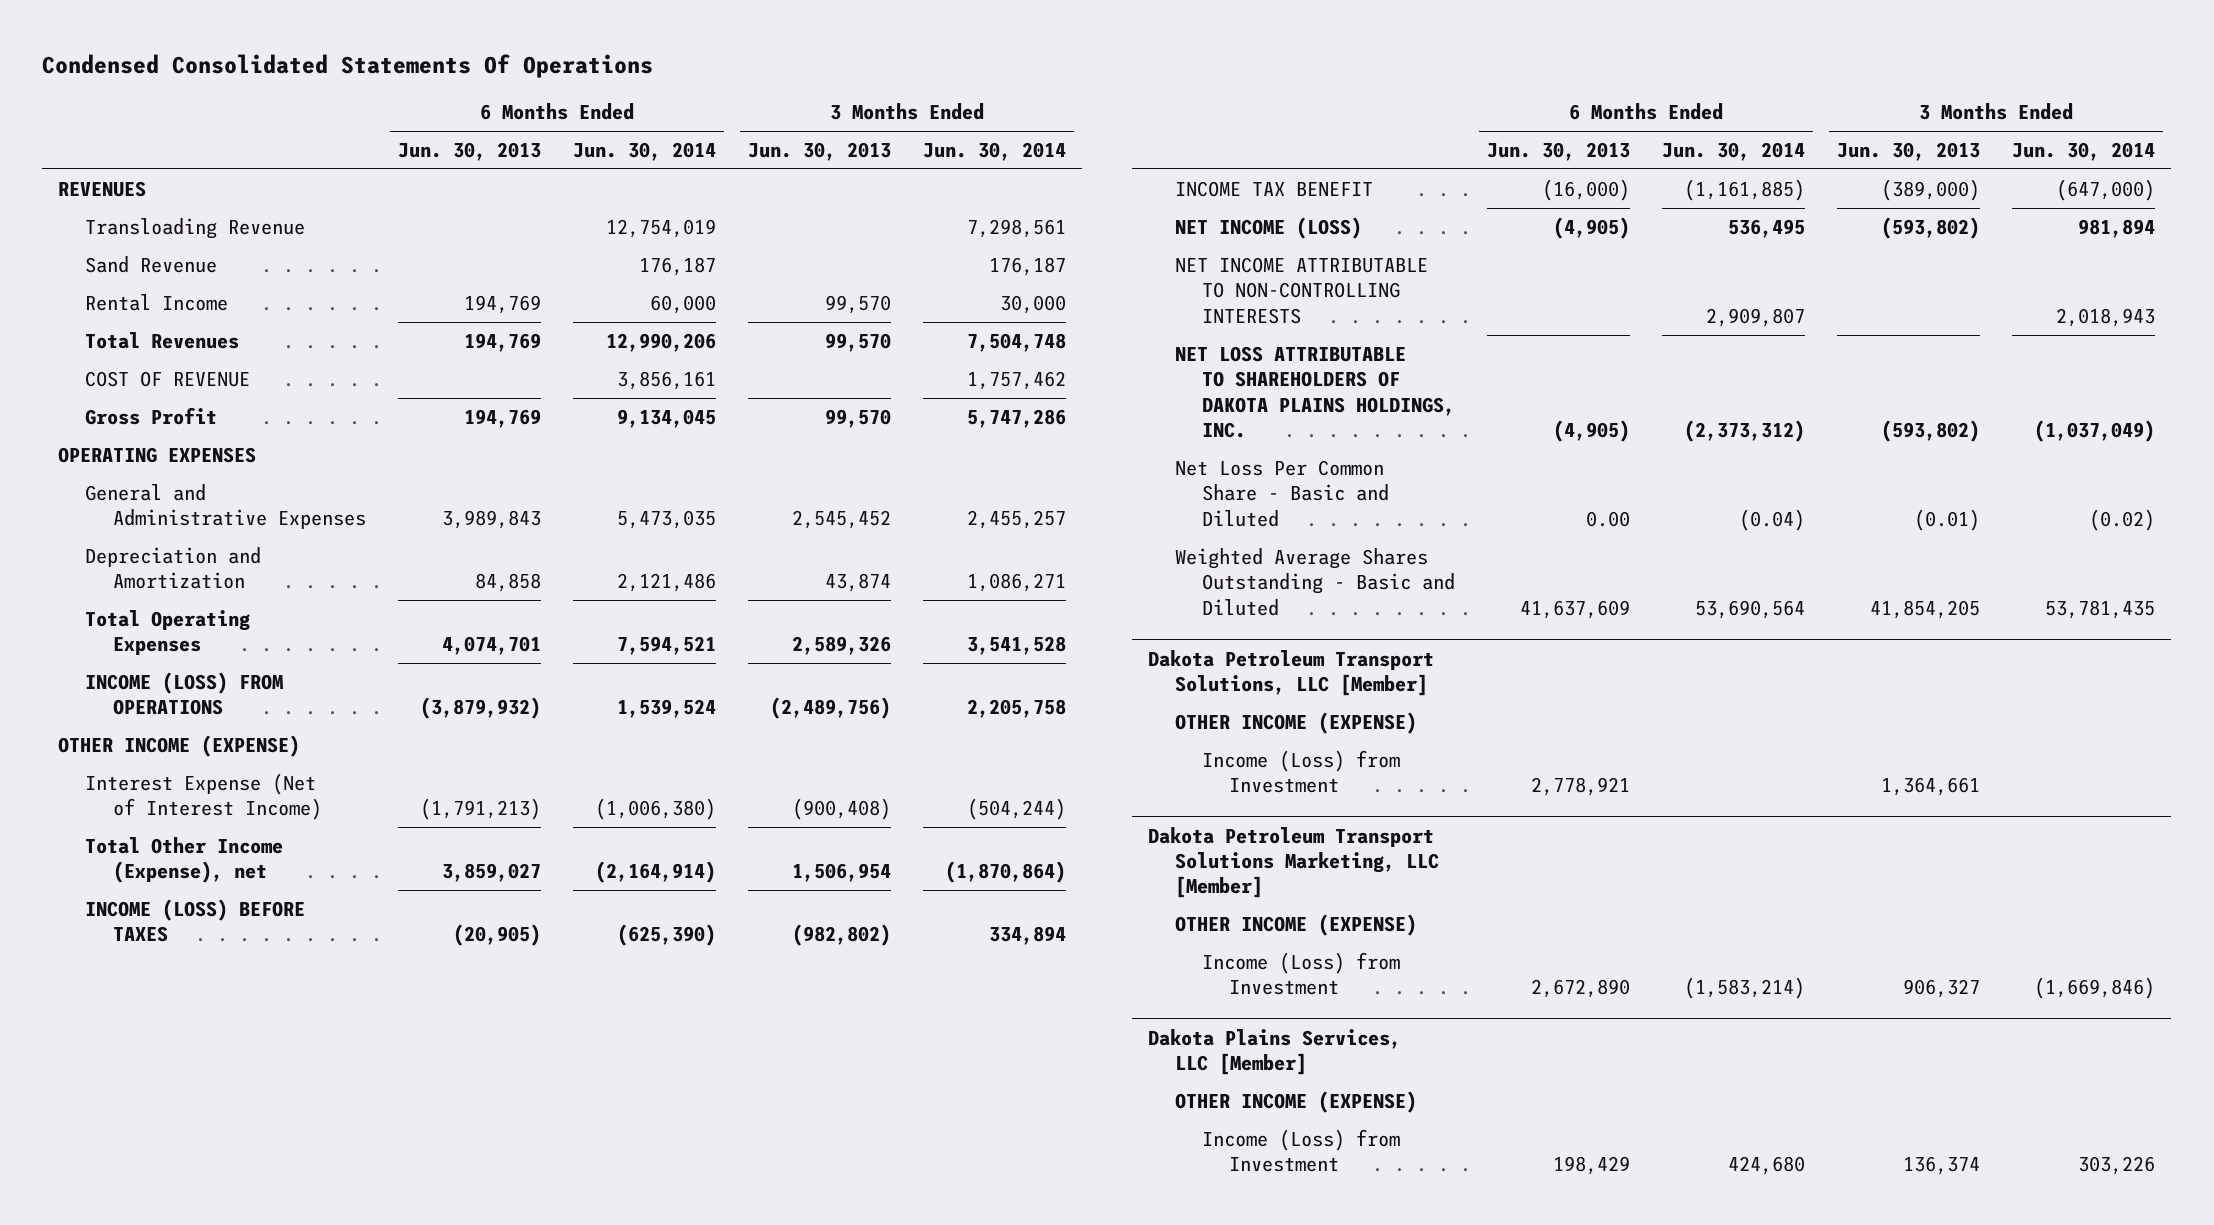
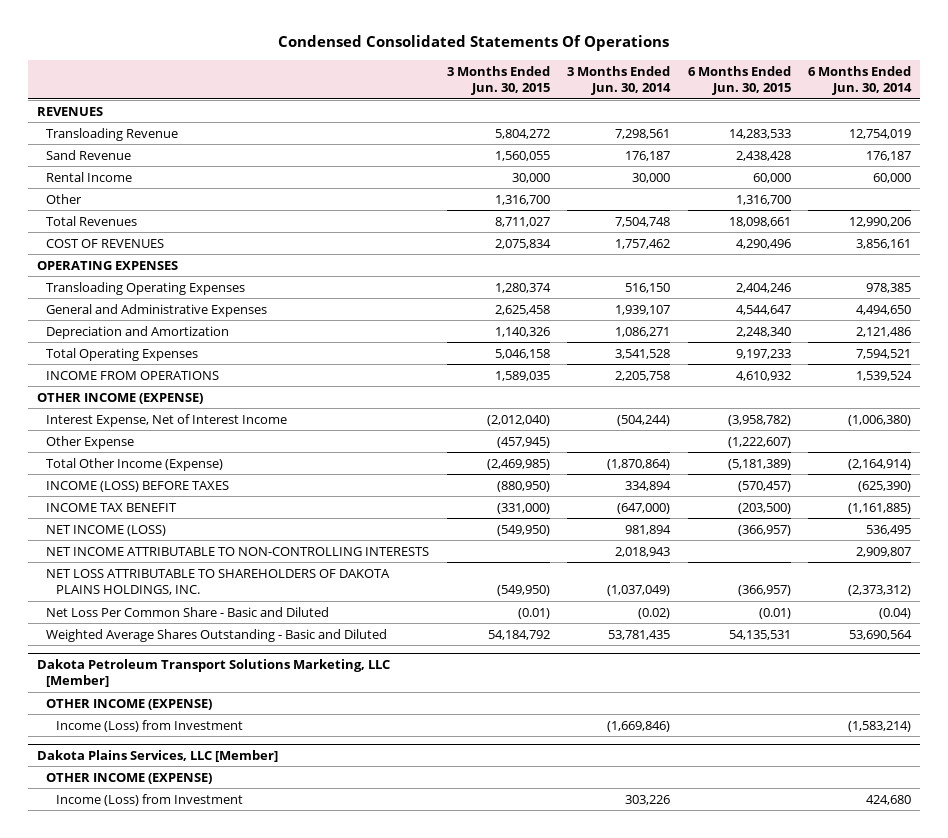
[397,141,541,161] Jun. 30, 2013 -> none
[747,141,891,161] Jun. 30, 2013 -> none
none -> [446,65,550,95] 3 Months Ended Jun. 30, 2015
none -> [687,65,791,95] 6 Months Ended Jun. 30, 2015
none -> [46,193,83,204] Other
[85,406,218,425] Gross Profit -> none
[85,370,251,387] COST OF REVENUE -> [46,238,165,248] COST OF REVENUES
none -> [46,281,246,295] Transloading Operating Expenses
[616,510,716,530] 5,473,035 -> [856,304,912,315] 4,494,650
[966,510,1066,530] 2,455,257 -> [615,304,671,315] 1,939,107
[85,671,284,716] INCOME (LOSS) FROM OPERATIONS -> [46,370,220,380] INCOME FROM OPERATIONS
[85,772,322,821] Interest Expense (Net of Interest Income) -> [46,413,288,427] Interest Expense, Net of Interest Income
none -> [46,435,135,449] Other Expense
[85,836,284,884] Total Other Income (Expense), net -> [46,457,224,471] Total Other Income (Expense)
[1147,649,1434,696] Dakota Petroleum Transport Solutions, LLC [Member] -> none
[1174,711,1417,734] OTHER INCOME (EXPENSE) -> none
[1202,749,1401,794] Income (Loss) from Investment -> none

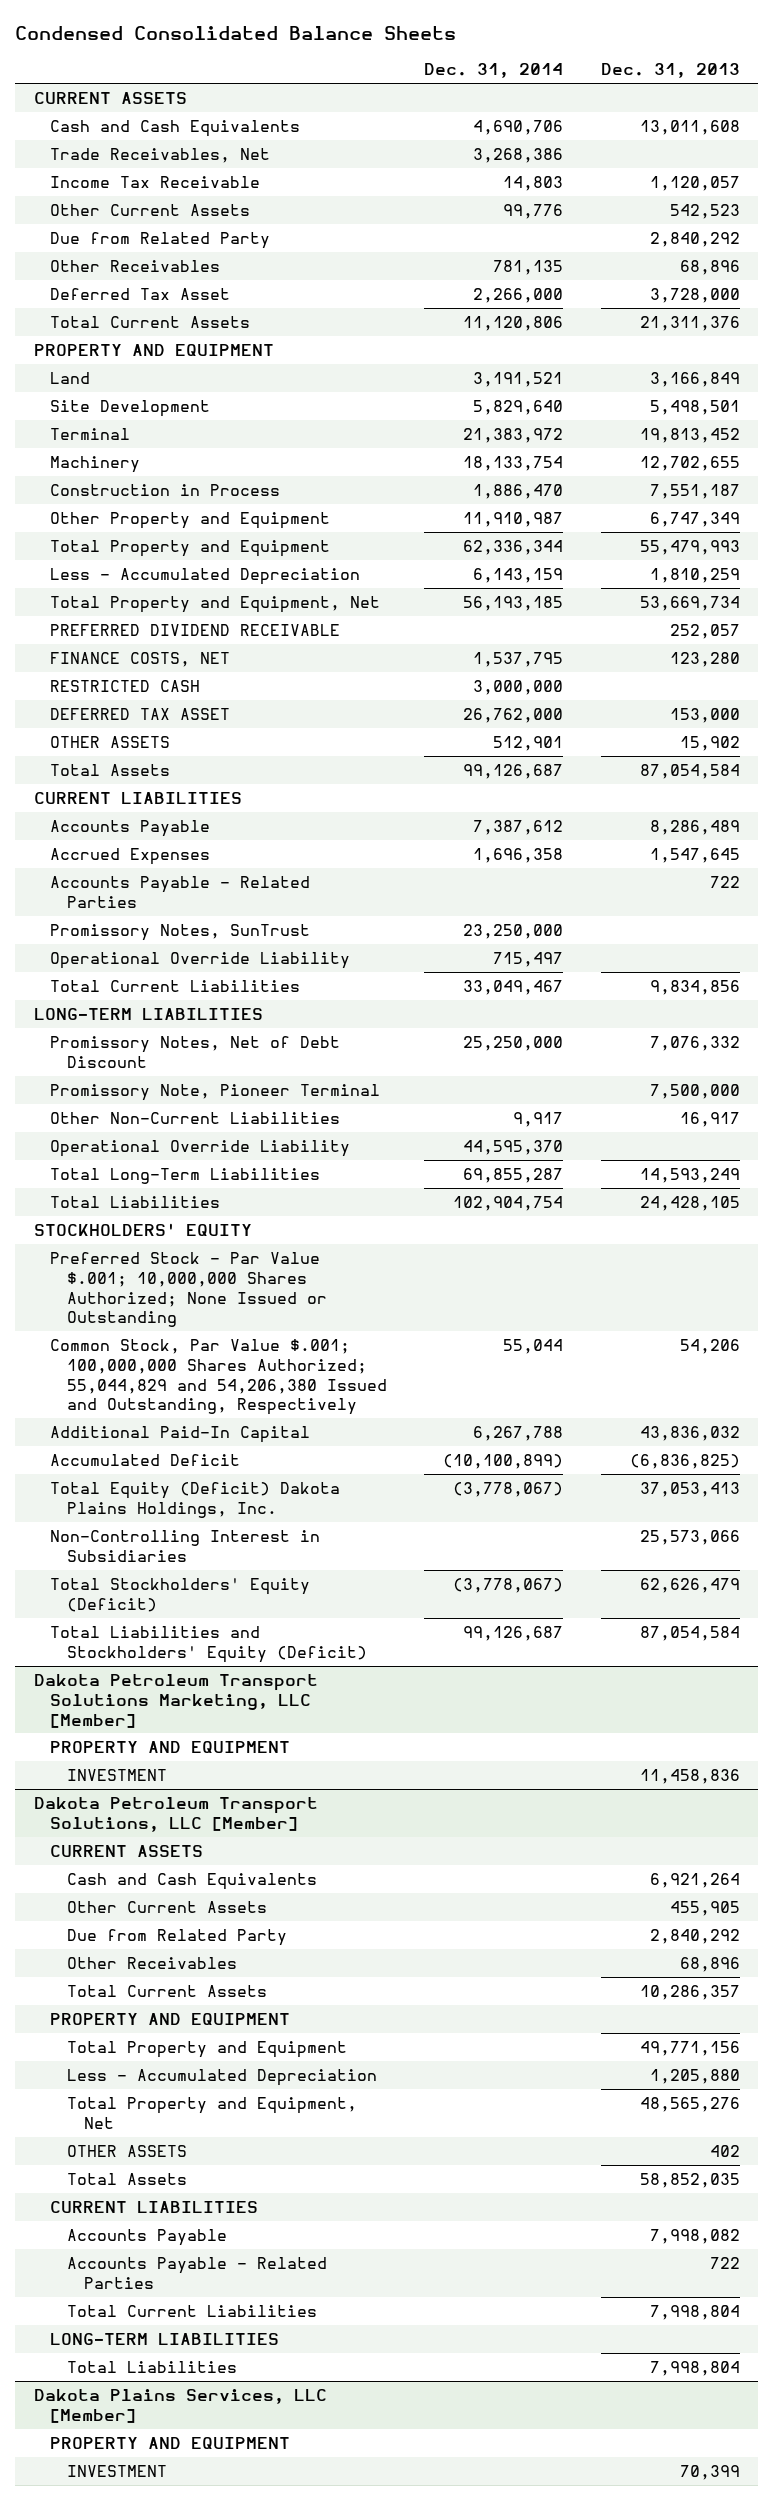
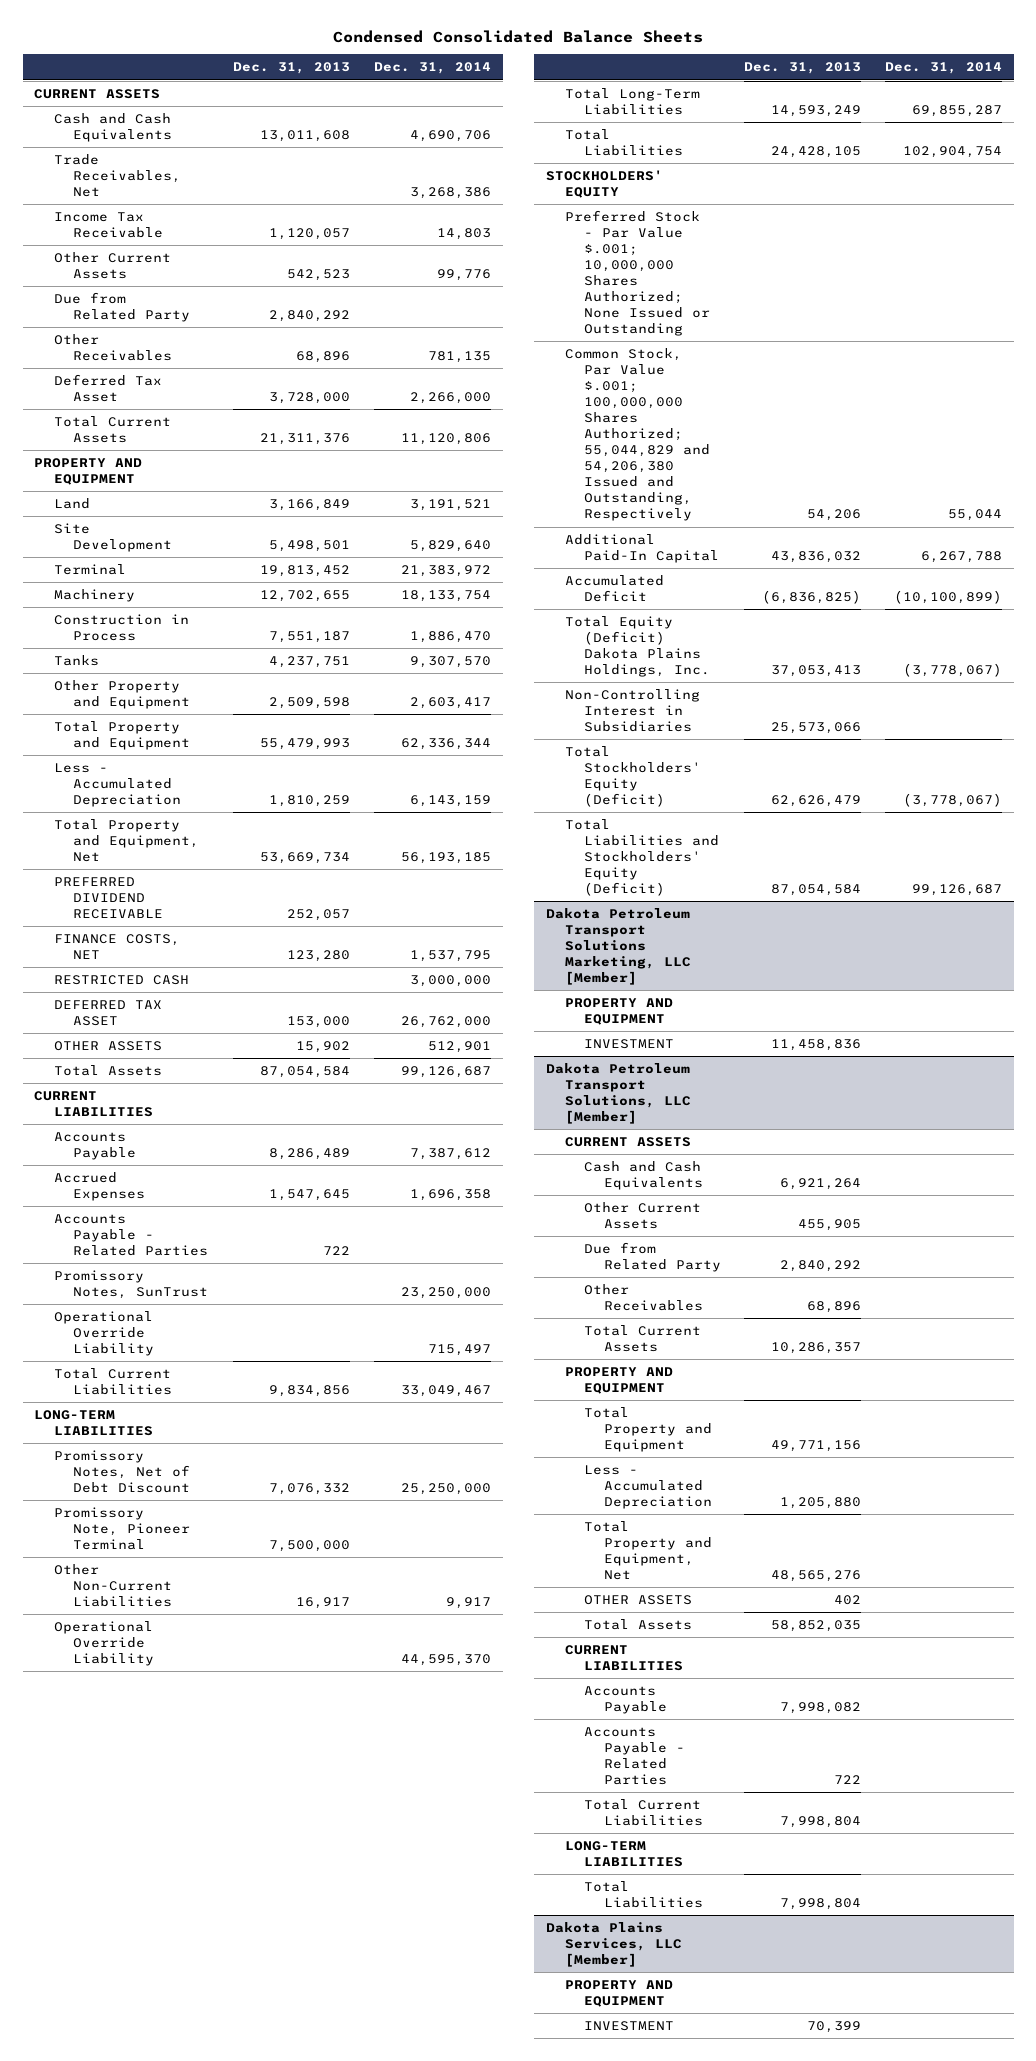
none -> [53,655,99,667] Tanks
[463,511,564,527] 11,910,987 -> [409,697,491,710] 2,603,417
[649,511,740,527] 6,747,349 -> [269,697,351,710] 2,509,598

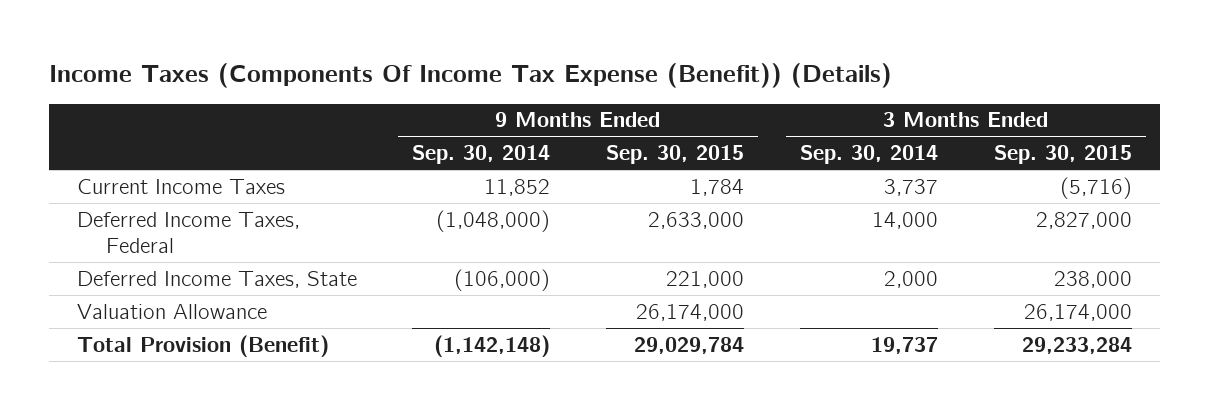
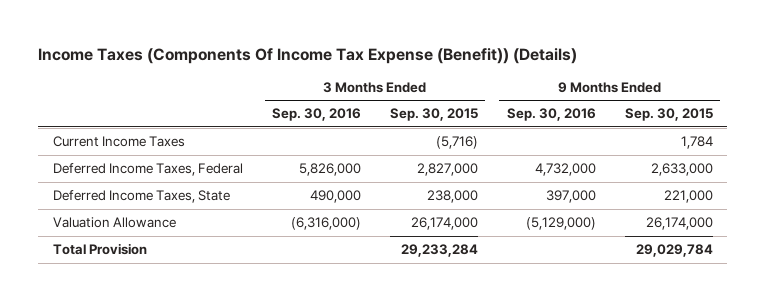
[412,145,551,165] Sep. 30, 2014 -> none
[799,145,938,165] Sep. 30, 2014 -> none
none -> [271,108,361,122] Sep. 30, 2016
none -> [506,108,596,122] Sep. 30, 2016
[76,334,329,357] Total Provision (Benefit) -> [52,243,147,256] Total Provision

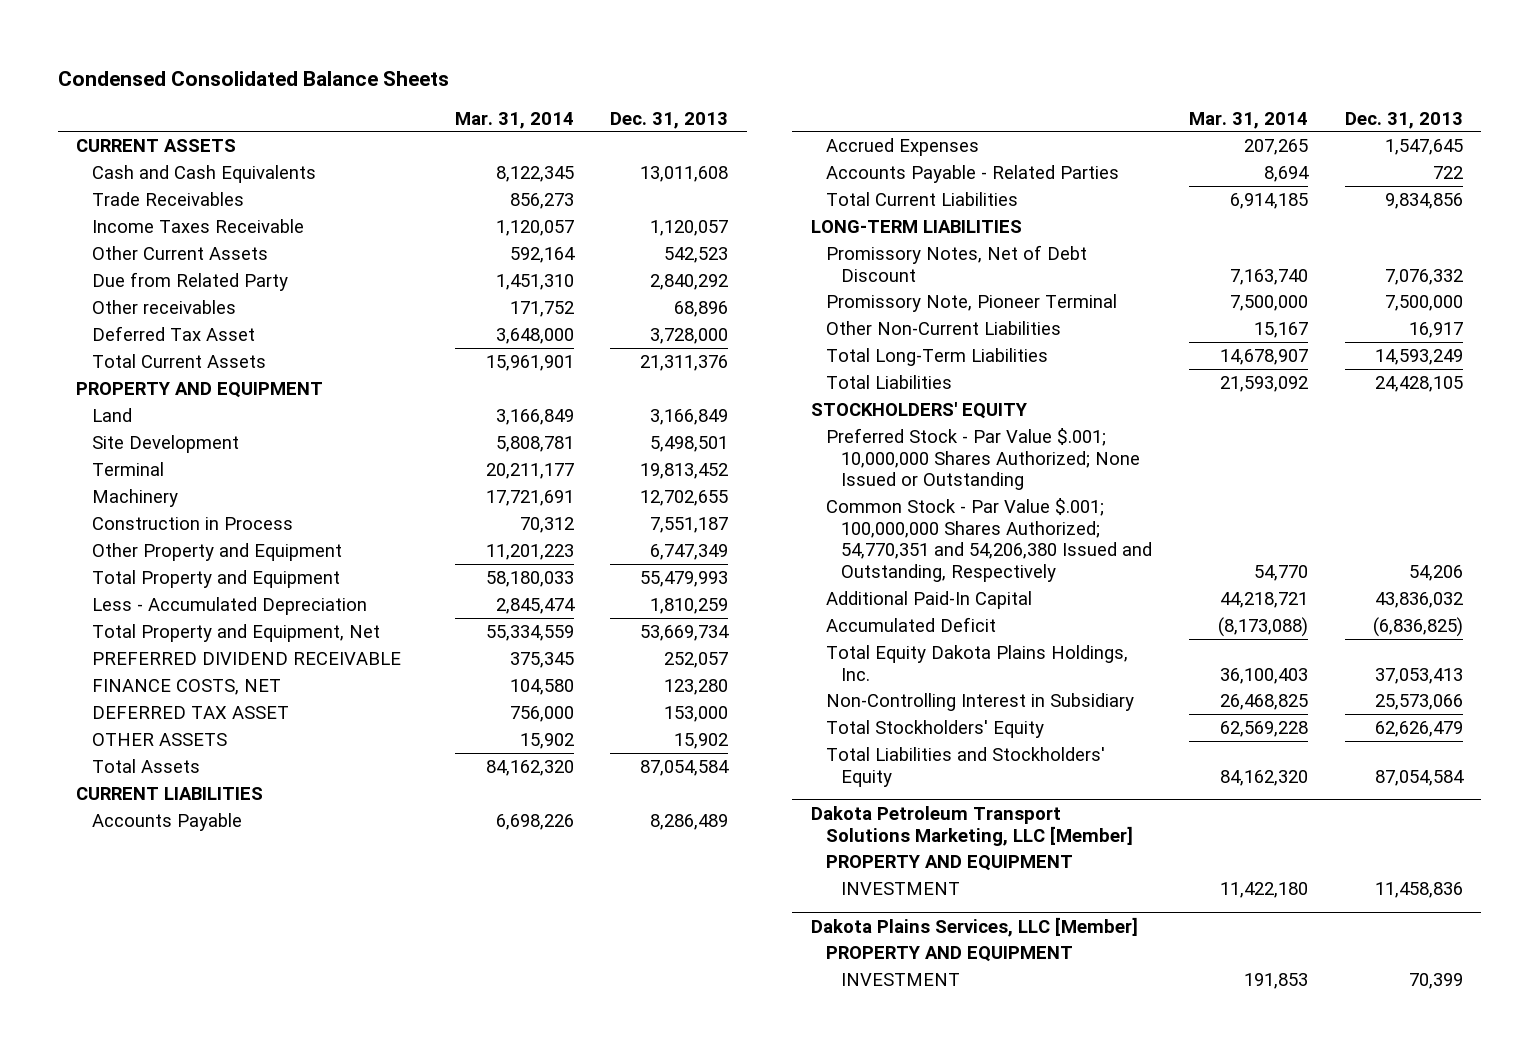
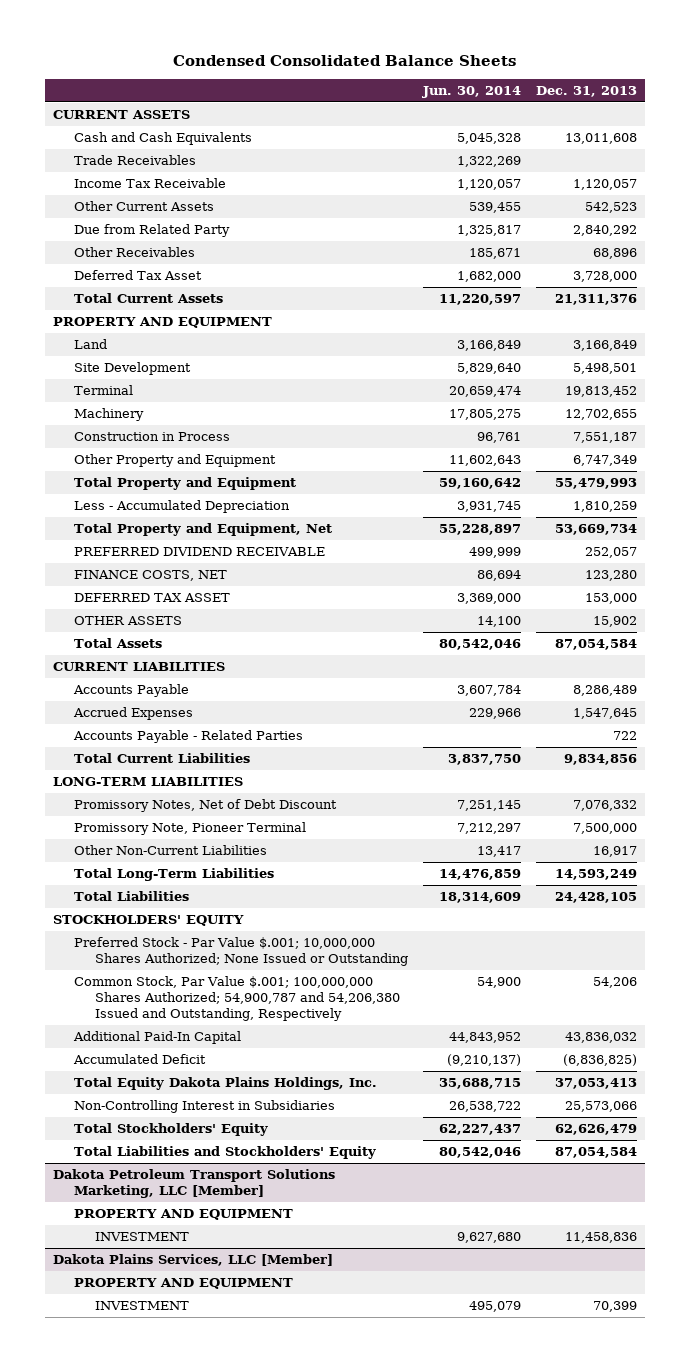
[454,111,574,129] Mar. 31, 2014 -> none
none -> [422,86,522,99] Jun. 30, 2014
[91,218,304,233] Income Taxes Receivable -> [73,178,226,189] Income Tax Receivable
[91,299,236,314] Other receivables -> [73,247,195,258] Other Receivables
[826,497,1153,583] Common Stock - Par Value $.001; 100,000,000 Shares Authorized; 54,770,351 and 54,206,380 Issued and Outstanding, Respectively -> [73,976,400,1022] Common Stock, Par Value $.001; 100,000,000 Shares Authorized; 54,900,787 and 54,206,380 Issued and Outstanding, Respectively
[826,692,1135,711] Non-Controlling Interest in Subsidiary -> [73,1100,335,1114] Non-Controlling Interest in Subsidiaries

